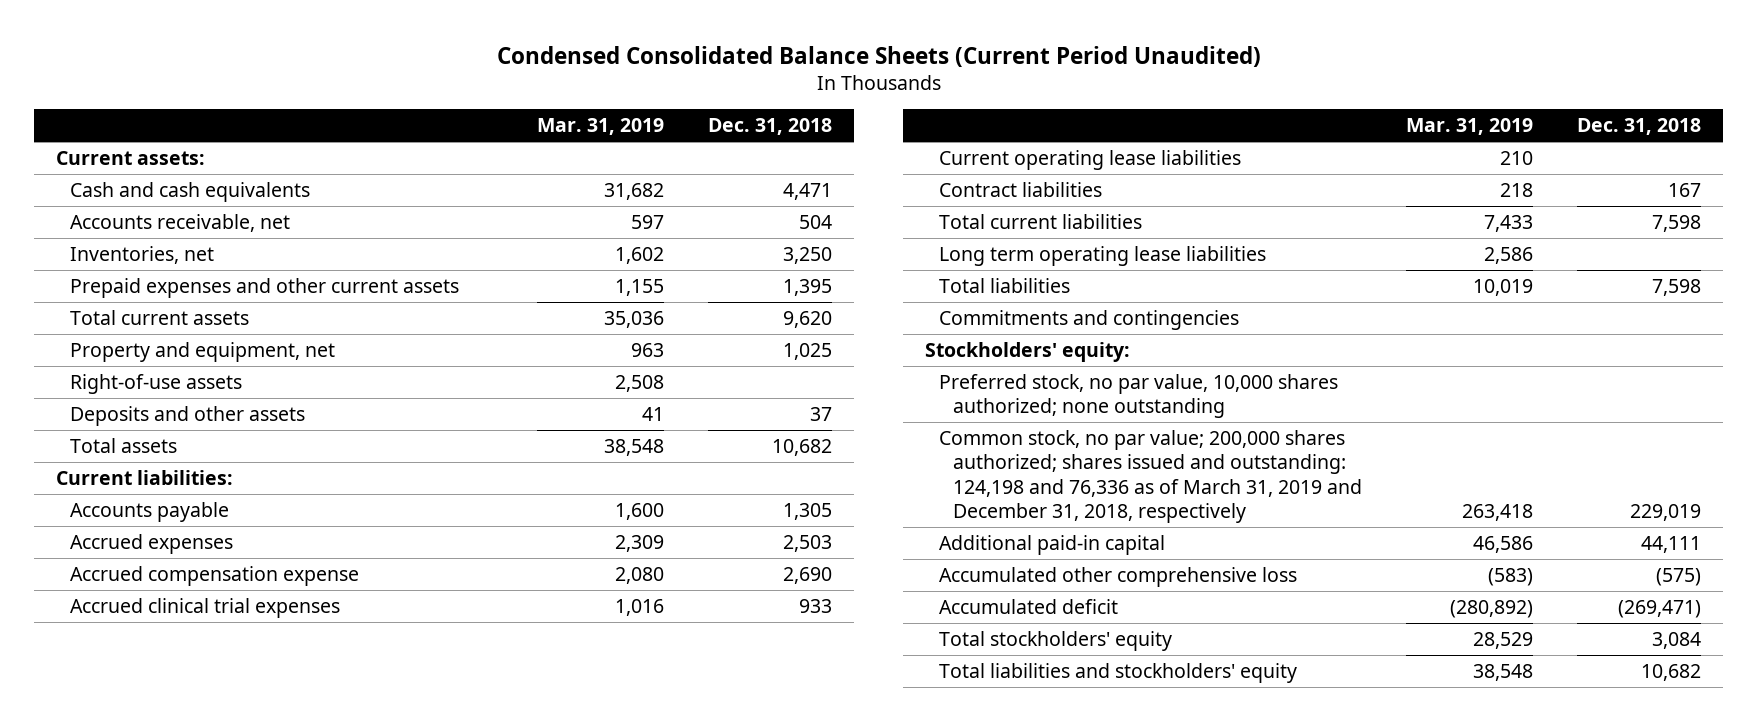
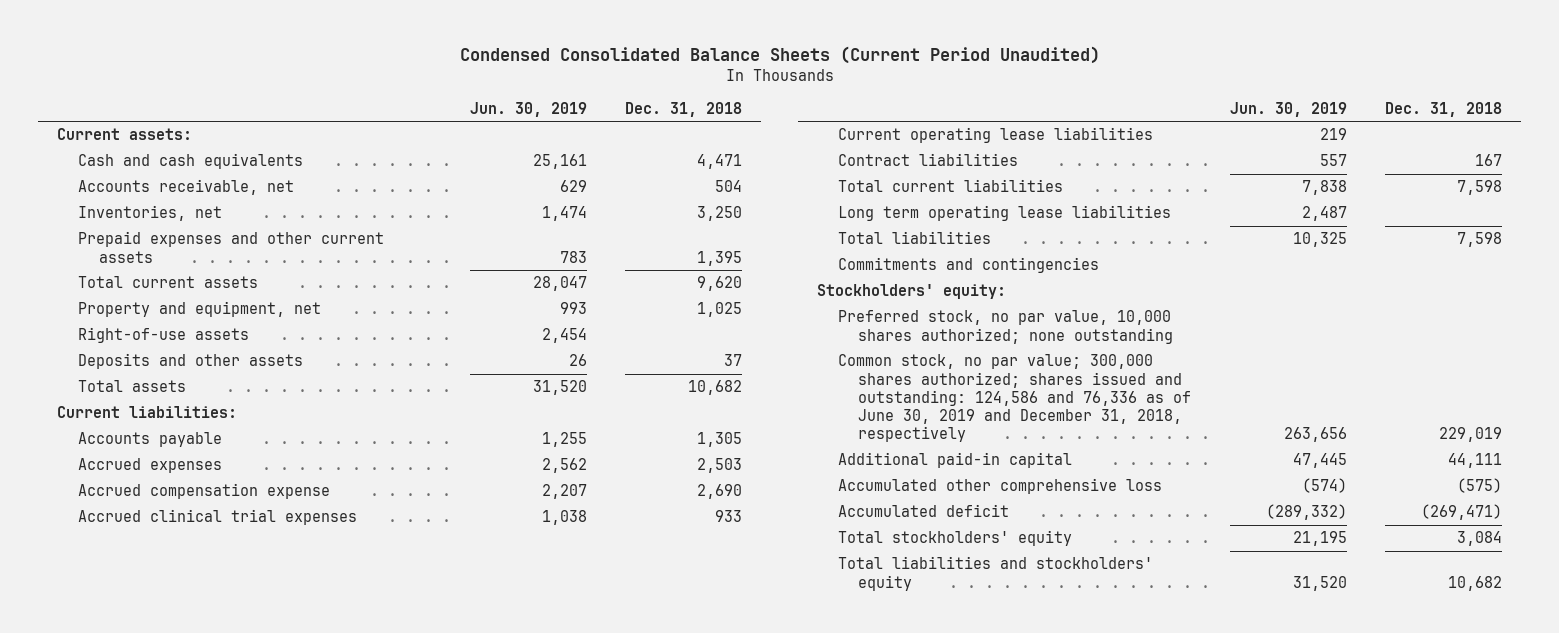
[537,118,665,136] Mar. 31, 2019 -> none
none -> [469,101,587,117] Jun. 30, 2019
[939,429,1363,524] Common stock, no par value; 200,000 shares authorized; shares issued and outstanding: 124,198 and 76,336 as of March 31, 2019 and December 31, 2018, respectively -> [837,354,1192,442] Common stock, no par value; 300,000 shares authorized; shares issued and outstanding: 124,586 and 76,336 as of June 30, 2019 and December 31, 2018, respectively

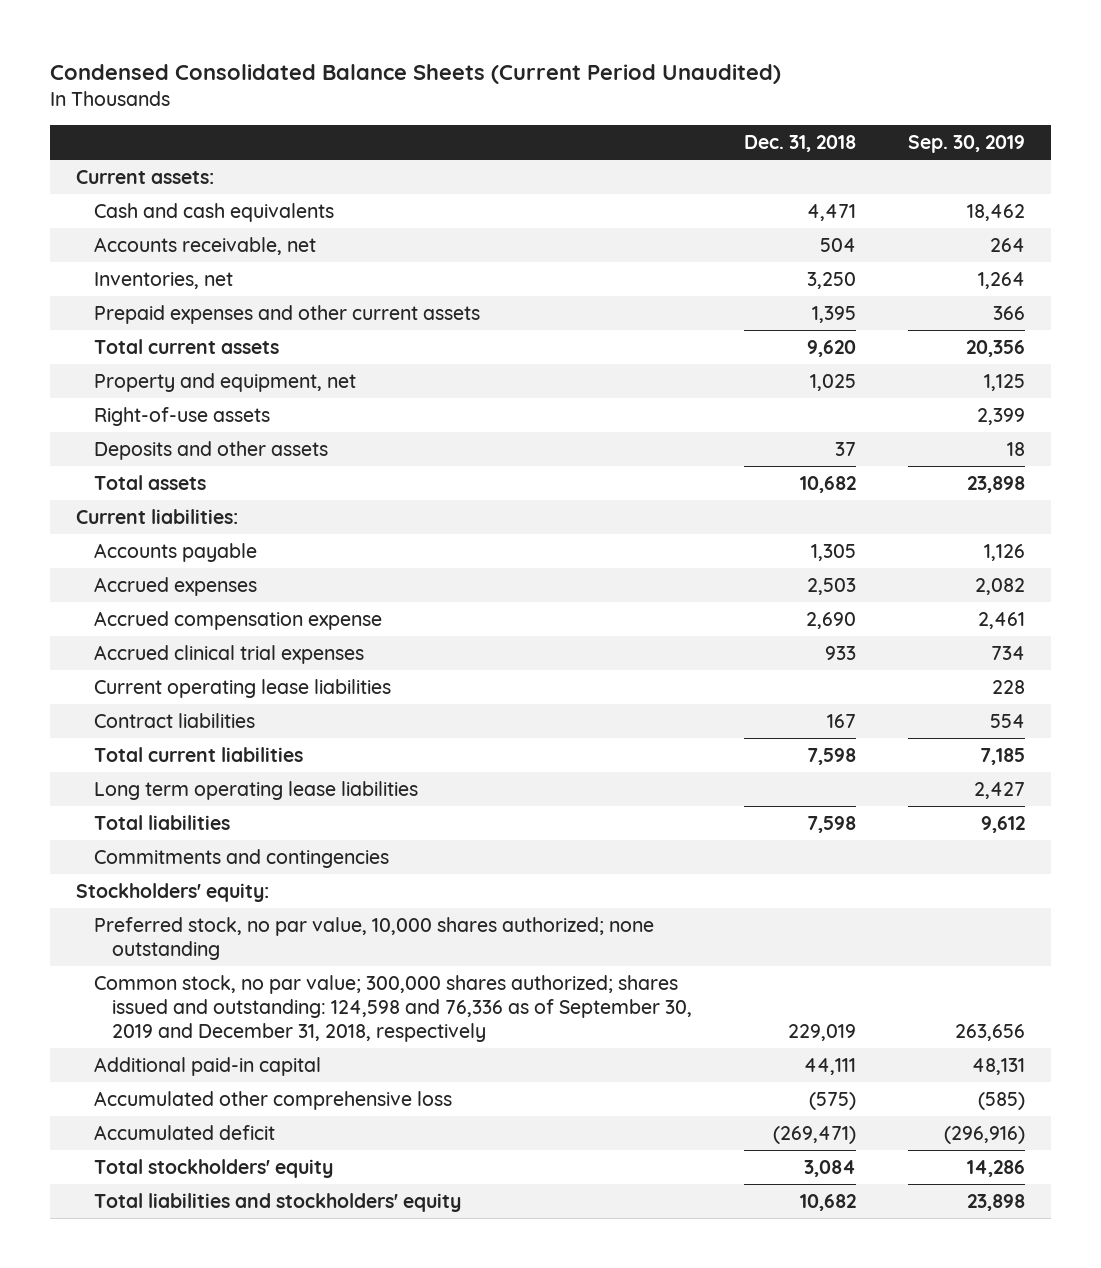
[469,101,587,117] Jun. 30, 2019 -> none
none -> [908,135,1026,154] Sep. 30, 2019
[837,354,1192,442] Common stock, no par value; 300,000 shares authorized; shares issued and outstanding: 124,586 and 76,336 as of June 30, 2019 and December 31, 2018, respectively -> [94,974,692,1042] Common stock, no par value; 300,000 shares authorized; shares issued and outstanding: 124,598 and 76,336 as of September 30, 2019 and December 31, 2018, respectively

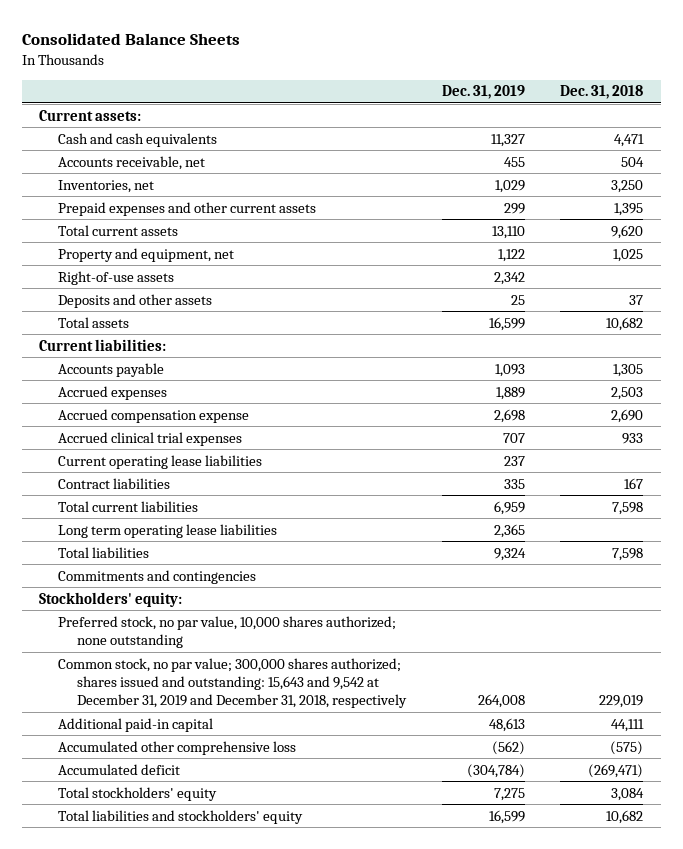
[50,64,782,85] Condensed Consolidated Balance Sheets (Current Period Unaudited) -> [21,32,240,45] Consolidated Balance Sheets
[908,135,1026,154] Sep. 30, 2019 -> none
none -> [441,85,525,100] Dec. 31, 2019
[94,974,692,1042] Common stock, no par value; 300,000 shares authorized; shares issued and outstanding: 124,598 and 76,336 as of September 30, 2019 and December 31, 2018, respectively -> [58,657,408,709] Common stock, no par value; 300,000 shares authorized; shares issued and outstanding: 15,643 and 9,542 at December 31, 2019 and December 31, 2018, respectively

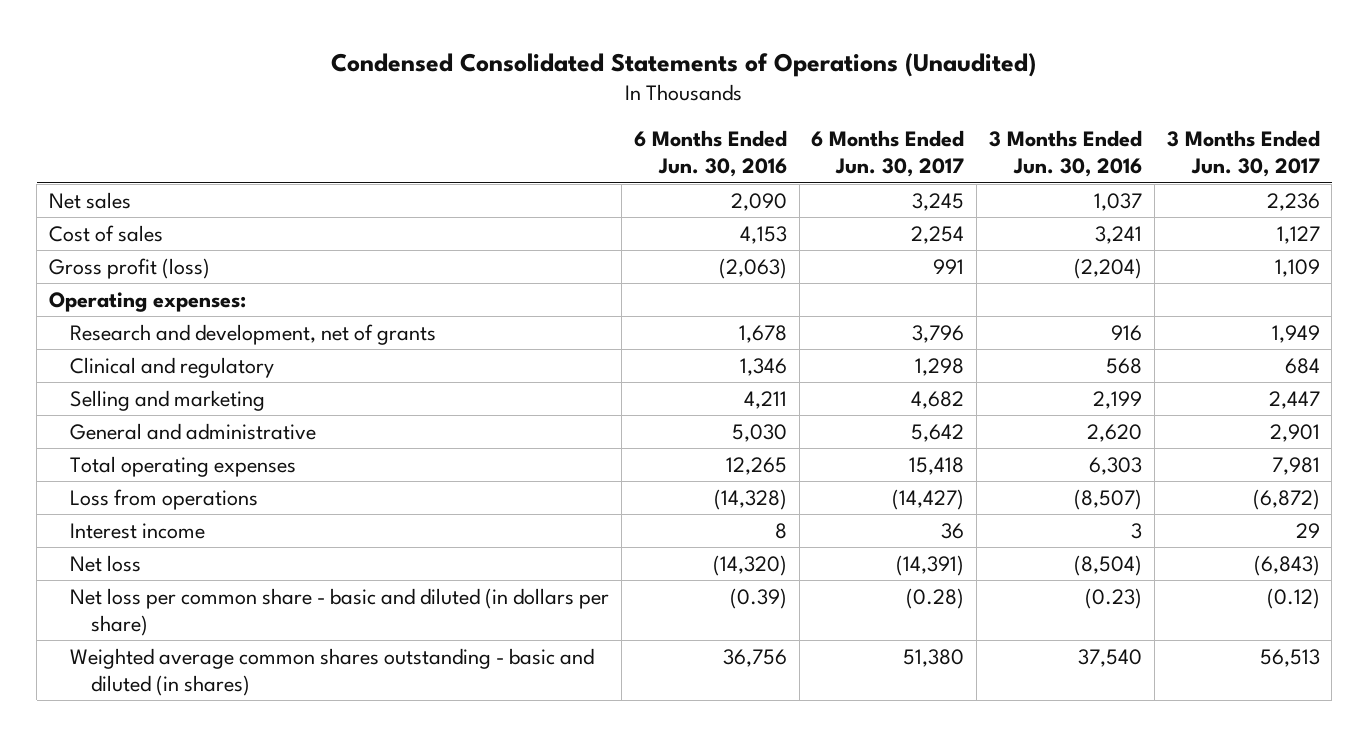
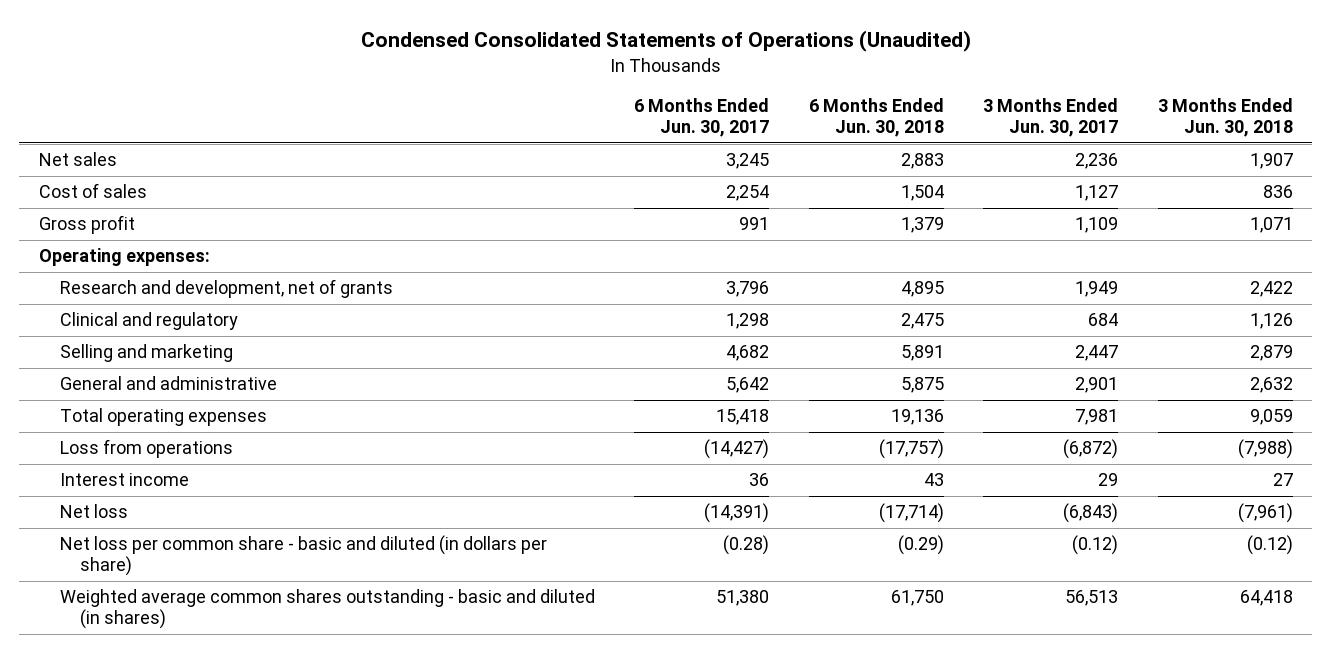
[633,130,787,178] 6 Months Ended Jun. 30, 2016 -> none
[989,130,1143,178] 3 Months Ended Jun. 30, 2016 -> none
none -> [808,98,944,138] 6 Months Ended Jun. 30, 2018
none -> [1157,98,1293,138] 3 Months Ended Jun. 30, 2018
[48,257,210,279] Gross profit (loss) -> [39,215,136,235] Gross profit

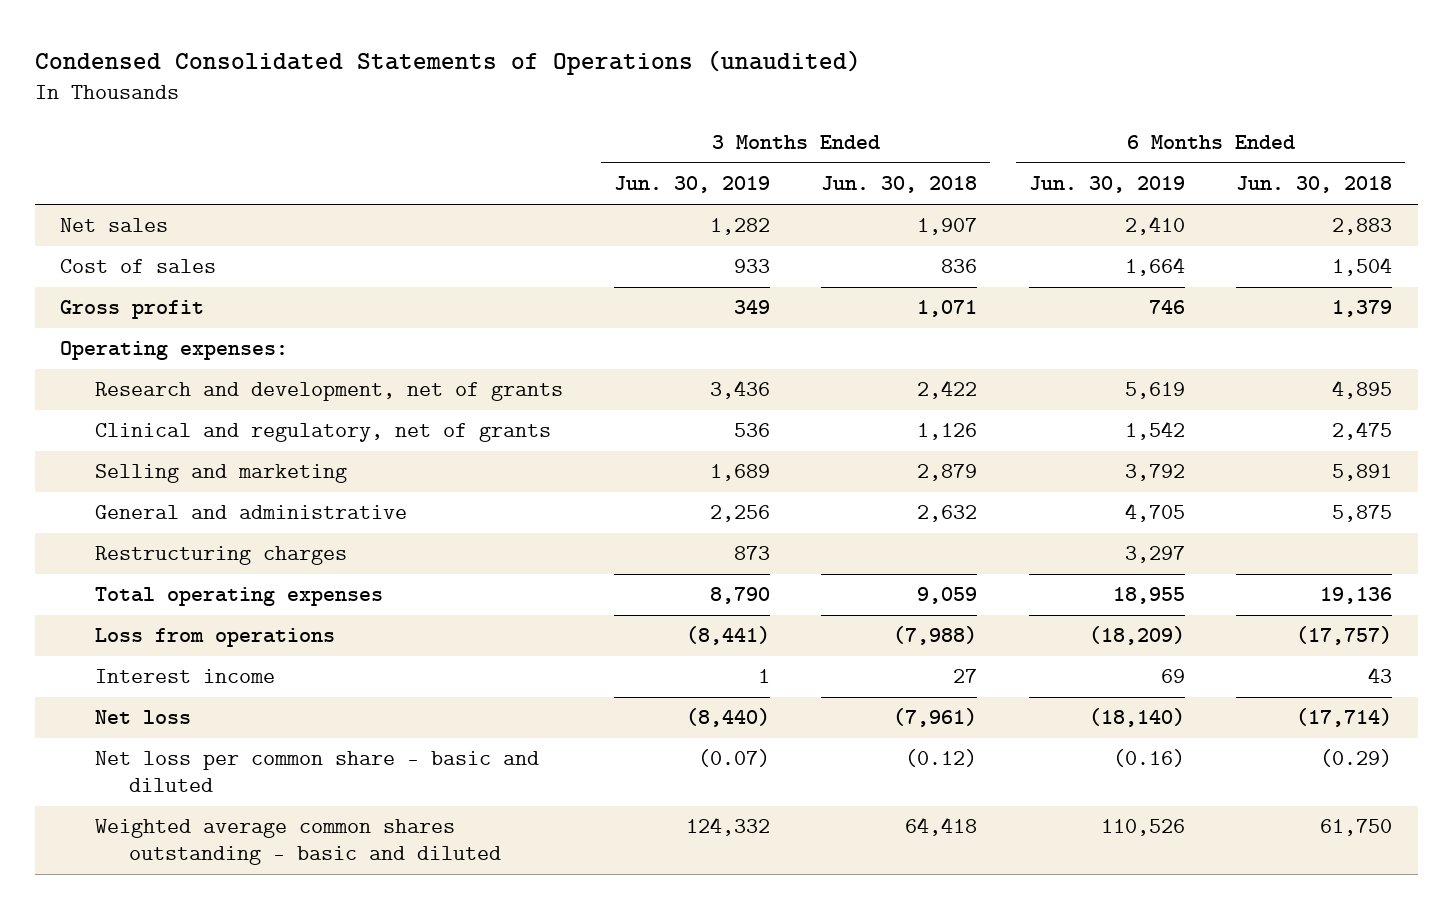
[360,30,971,53] Condensed Consolidated Statements of Operations (Unaudited) -> [34,50,861,76] Condensed Consolidated Statements of Operations (unaudited)
[634,98,770,138] 6 Months Ended Jun. 30, 2017 -> none
[983,98,1119,138] 3 Months Ended Jun. 30, 2017 -> none
none -> [613,176,770,194] Jun. 30, 2019
none -> [1028,176,1185,194] Jun. 30, 2019
[59,312,238,331] Clinical and regulatory -> [94,423,551,443] Clinical and regulatory, net of grants
none -> [94,546,347,566] Restructuring charges
[59,535,547,577] Net loss per common share - basic and diluted (in dollars per share) -> [94,751,539,792] Net loss per common share - basic and diluted
[59,589,595,630] Weighted average common shares outstanding - basic and diluted (in shares) -> [94,819,501,865] Weighted average common shares outstanding - basic and diluted

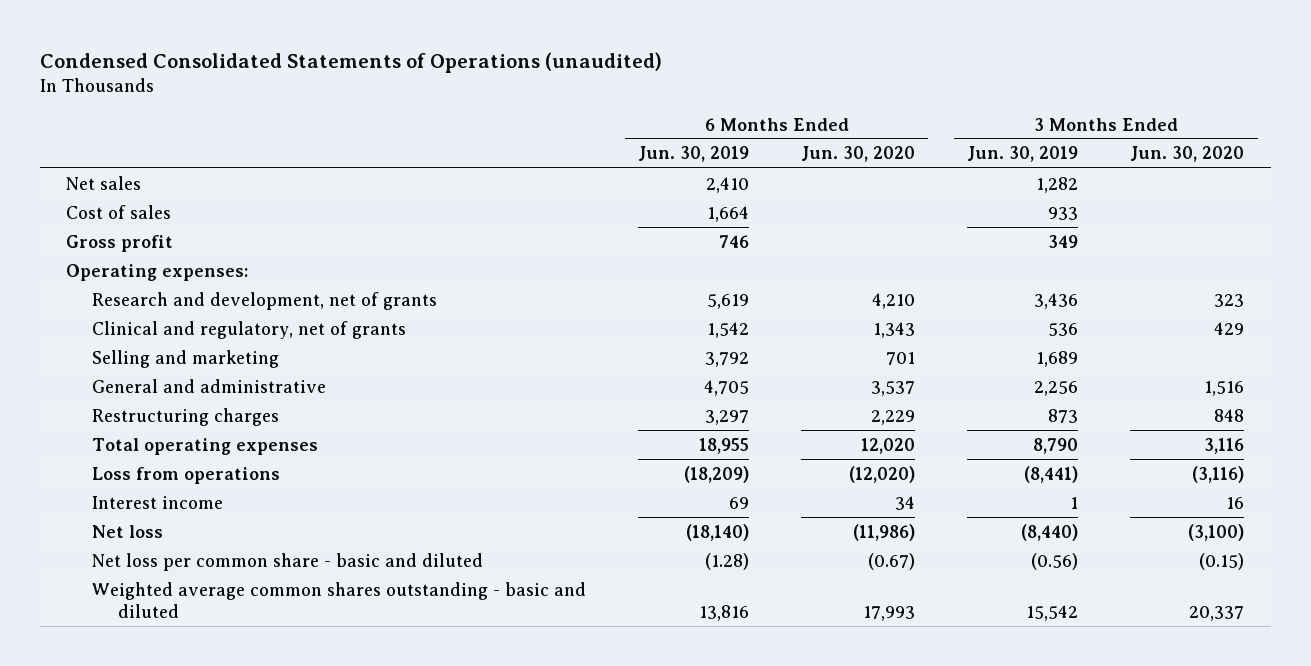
[821,176,978,194] Jun. 30, 2018 -> none
[1236,176,1393,194] Jun. 30, 2018 -> none
none -> [801,146,916,163] Jun. 30, 2020
none -> [1130,146,1245,163] Jun. 30, 2020
[697,749,770,768] (0.07) -> [1031,552,1079,570] (0.56)
[1112,749,1185,768] (0.16) -> [705,552,750,570] (1.28)
[685,817,770,837] 124,332 -> [1026,604,1079,621] 15,542
[1100,819,1185,837] 110,526 -> [699,604,750,621] 13,816

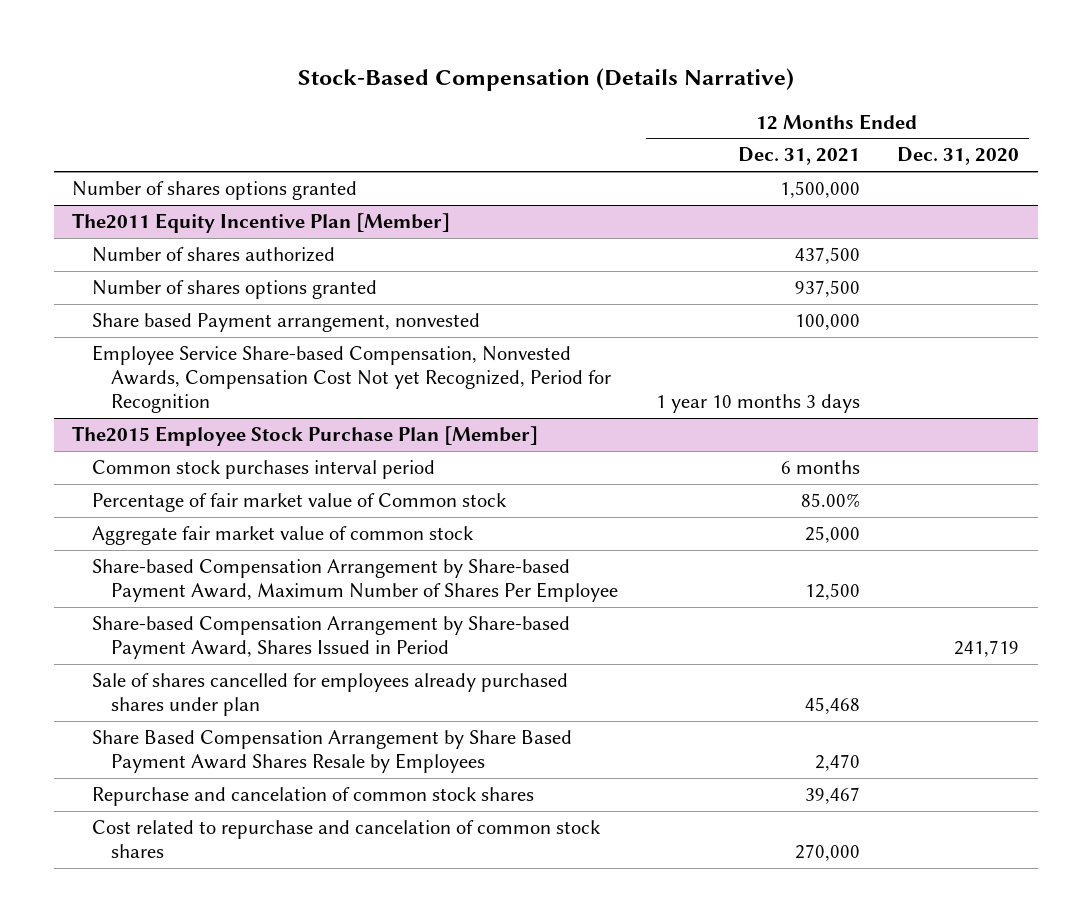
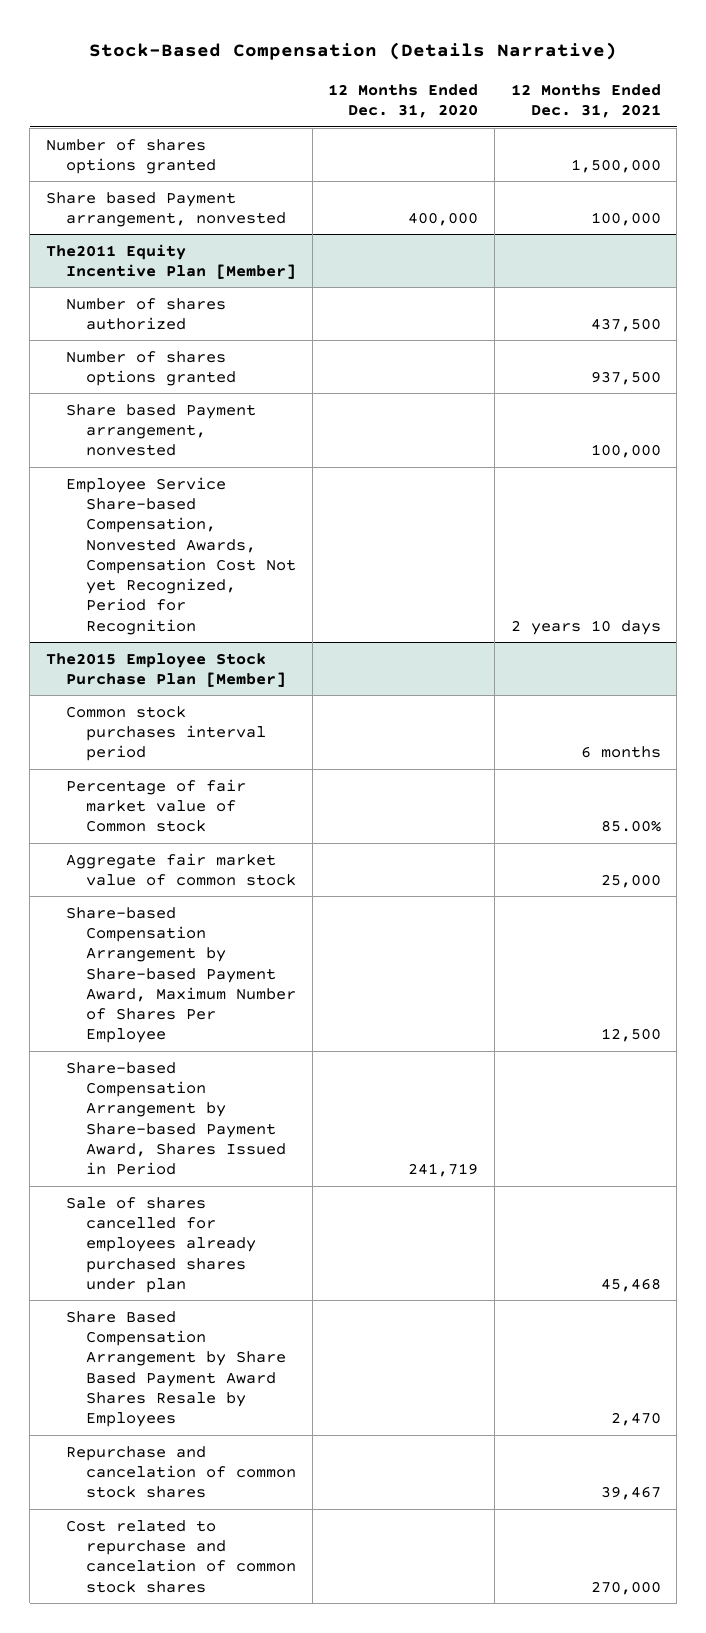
none -> [45,191,286,227] Share based Payment arrangement, nonvested
[655,394,860,414] 1 year 10 months 3 days -> [510,619,661,635] 2 years 10 days

